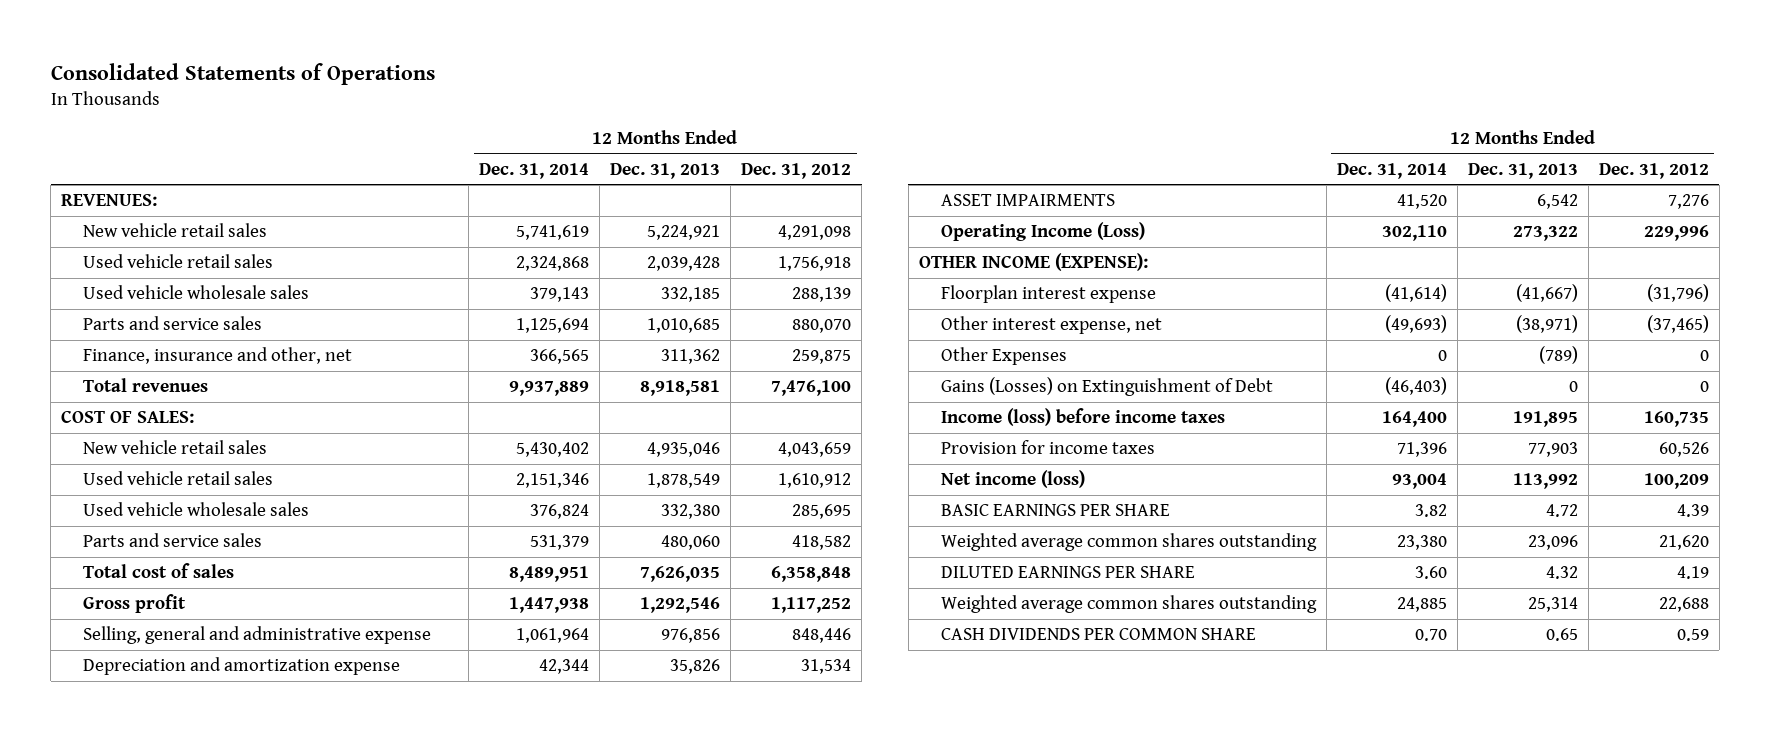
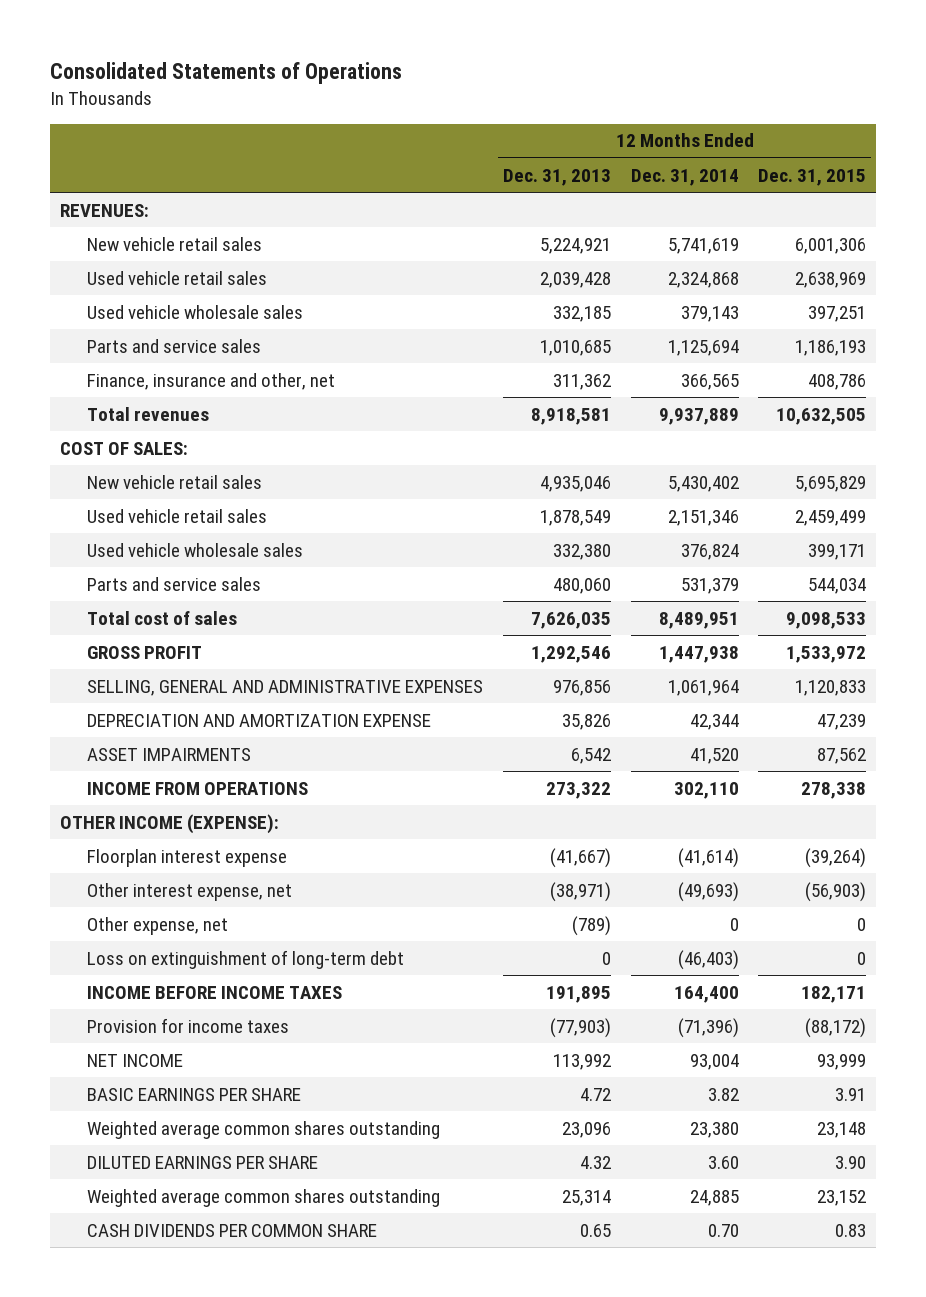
[741,162,852,179] Dec. 31, 2012 -> none
none -> [758,168,867,186] Dec. 31, 2015
[83,593,187,613] Gross profit -> [87,645,203,659] GROSS PROFIT
[83,625,432,644] Selling, general and administrative expense -> [87,679,484,696] SELLING, GENERAL AND ADMINISTRATIVE EXPENSES
[83,656,401,675] Depreciation and amortization expense -> [87,713,432,727] DEPRECIATION AND AMORTIZATION EXPENSE
[940,221,1145,241] Operating Income (Loss) -> [87,781,309,795] INCOME FROM OPERATIONS
[940,346,1067,365] Other Expenses -> [87,916,229,935] Other expense, net
[940,376,1273,396] Gains (Losses) on Extinguishment of Debt -> [87,949,405,969] Loss on extinguishment of long-term debt
[940,407,1225,426] Income (loss) before income taxes -> [87,985,343,999] INCOME BEFORE INCOME TAXES
[1396,441,1447,457] 71,396 -> [677,1017,739,1038] (71,396)
[1527,441,1578,457] 77,903 -> [549,1017,611,1038] (77,903)
[940,469,1085,488] Net income (loss) -> [87,1053,184,1067] NET INCOME

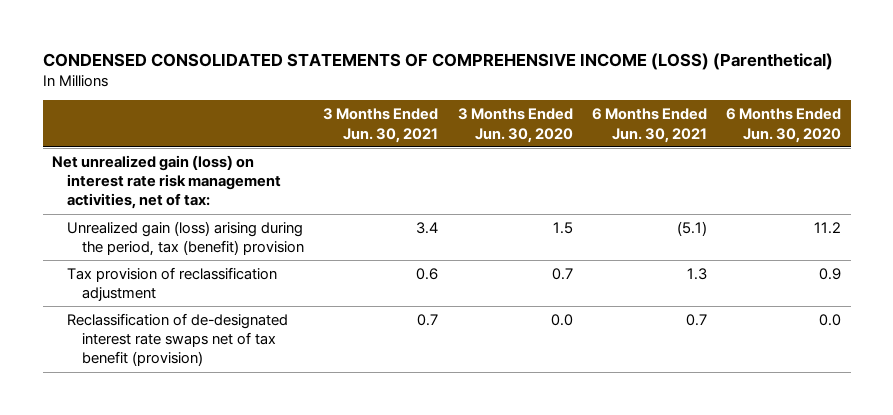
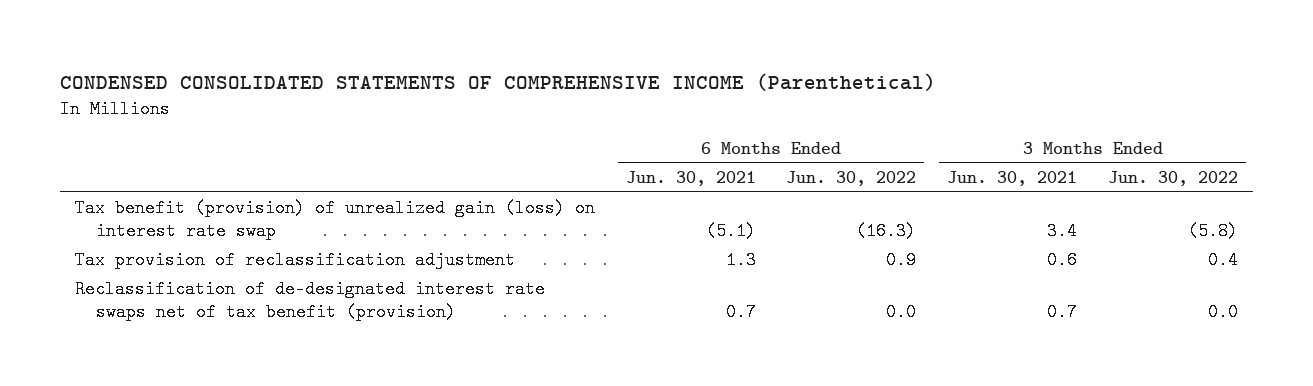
[42,52,833,70] CONDENSED CONSOLIDATED STATEMENTS OF COMPREHENSIVE INCOME (LOSS) (Parenthetical) -> [59,72,936,91] CONDENSED CONSOLIDATED STATEMENTS OF COMPREHENSIVE INCOME (Parenthetical)
[457,108,573,143] 3 Months Ended Jun. 30, 2020 -> none
[726,108,842,143] 6 Months Ended Jun. 30, 2020 -> none
none -> [786,170,917,186] Jun. 30, 2022
none -> [1107,170,1238,186] Jun. 30, 2022
[52,154,282,210] Net unrealized gain (loss) on interest rate risk management activities, net of tax: -> none
[67,220,305,257] Unrealized gain (loss) arising during the period, tax (benefit) provision -> [74,199,595,241] Tax benefit (provision) of unrealized gain (loss) on interest rate swap

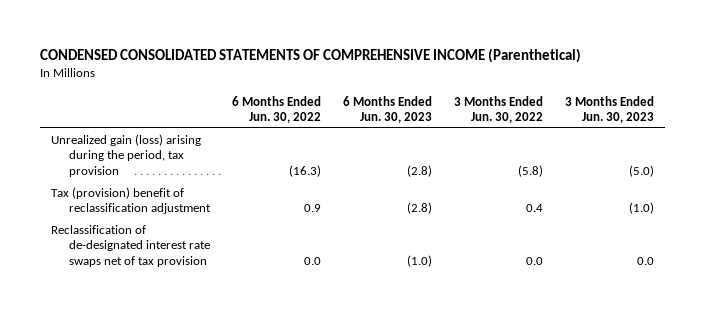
[625,170,756,186] Jun. 30, 2021 -> none
[947,170,1078,186] Jun. 30, 2021 -> none
none -> [343,95,433,123] 6 Months Ended Jun. 30, 2023
none -> [565,95,655,123] 3 Months Ended Jun. 30, 2023
[74,199,595,241] Tax benefit (provision) of unrealized gain (loss) on interest rate swap -> [51,134,202,177] Unrealized gain (loss) arising during the period, tax provision
[74,251,515,270] Tax provision of reclassification adjustment -> [51,187,212,215] Tax (provision) benefit of reclassification adjustment
[74,280,545,322] Reclassification of de-designated interest rate swaps net of tax benefit (provision) -> [51,225,211,267] Reclassification of de-designated interest rate swaps net of tax provision

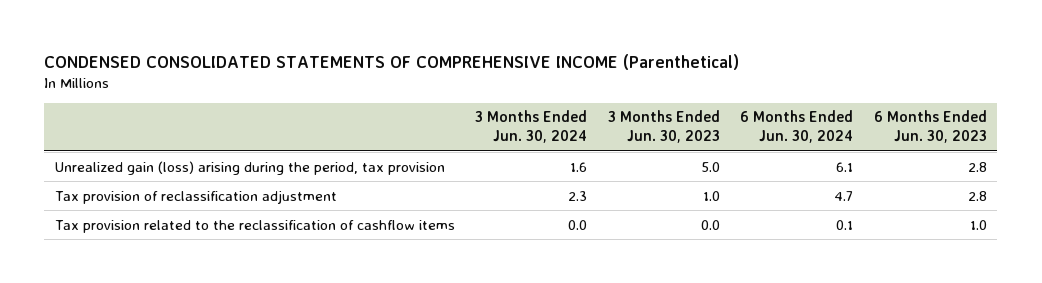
[232,95,322,123] 6 Months Ended Jun. 30, 2022 -> none
[454,95,544,123] 3 Months Ended Jun. 30, 2022 -> none
none -> [475,110,588,144] 3 Months Ended Jun. 30, 2024
none -> [740,110,854,144] 6 Months Ended Jun. 30, 2024
[407,164,433,177] (2.8) -> [968,161,988,172] 2.8
[629,164,655,177] (5.0) -> [700,161,720,172] 5.0
[51,187,212,215] Tax (provision) benefit of reclassification adjustment -> [54,189,337,204] Tax provision of reclassification adjustment
[407,202,433,215] (2.8) -> [968,190,988,201] 2.8
[629,202,655,215] (1.0) -> [702,190,720,201] 1.0
[51,225,211,267] Reclassification of de-designated interest rate swaps net of tax provision -> [54,219,455,233] Tax provision related to the reclassification of cashflow items
[407,254,433,267] (1.0) -> [970,219,988,230] 1.0

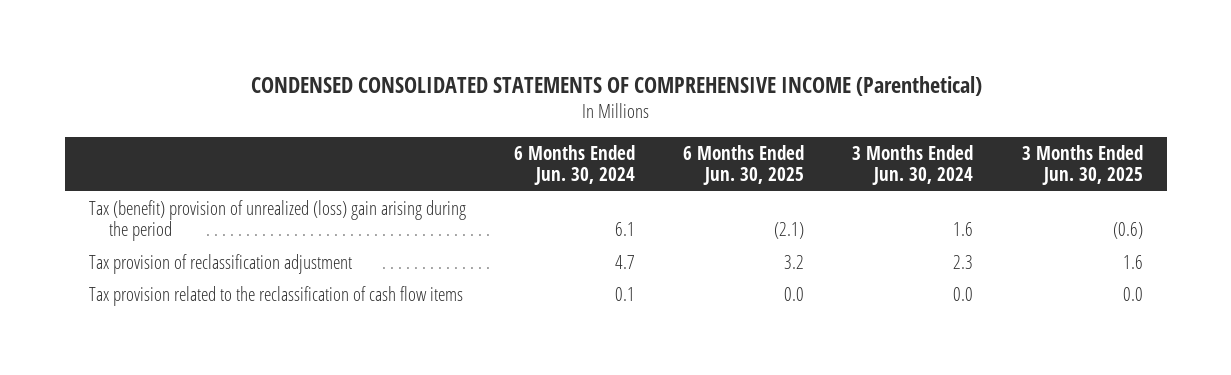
[607,110,720,144] 3 Months Ended Jun. 30, 2023 -> none
[874,110,988,144] 6 Months Ended Jun. 30, 2023 -> none
none -> [683,144,805,186] 6 Months Ended Jun. 30, 2025
none -> [1021,144,1143,186] 3 Months Ended Jun. 30, 2025
[54,160,445,175] Unrealized gain (loss) arising during the period, tax provision -> [88,199,466,242] Tax (benefit) provision of unrealized (loss) gain arising during the period
[54,219,455,233] Tax provision related to the reclassification of cashflow items -> [88,285,463,306] Tax provision related to the reclassification of cash flow items

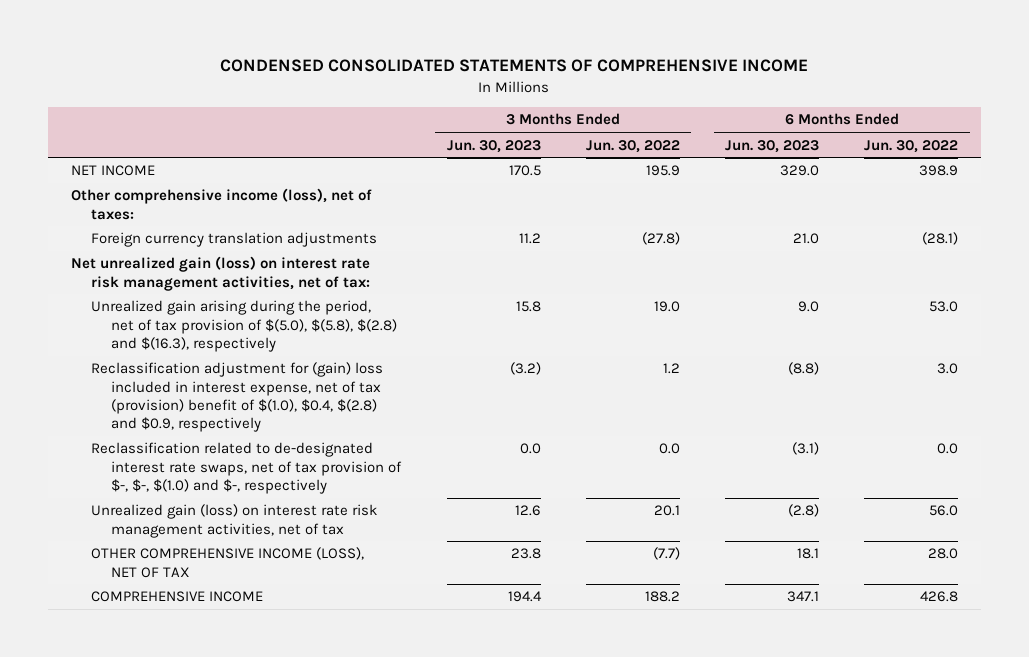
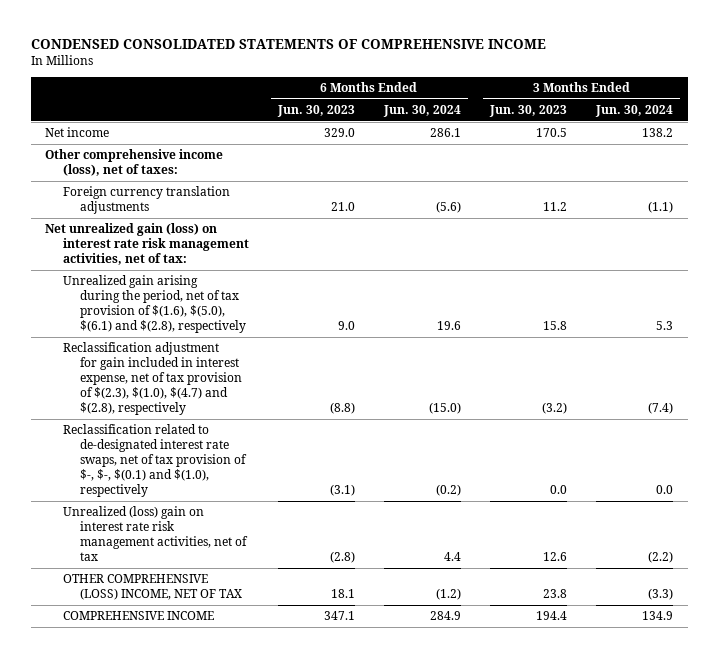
[585,139,680,153] Jun. 30, 2022 -> none
[864,139,959,153] Jun. 30, 2022 -> none
none -> [382,105,461,118] Jun. 30, 2024
none -> [595,105,674,118] Jun. 30, 2024
[70,165,155,177] NET INCOME -> [45,127,110,138] Net income
[90,300,398,352] Unrealized gain arising during the period, net of tax provision of $(5.0), $(5.8), $(2.8) and $(16.3), respectively -> [62,275,247,334] Unrealized gain arising during the period, net of tax provision of $(1.6), $(5.0), $(6.1) and $(2.8), respectively
[90,362,383,432] Reclassification adjustment for (gain) loss included in interest expense, net of tax (provision) benefit of $(1.0), $0.4, $(2.8) and $0.9, respectively -> [62,342,243,416] Reclassification adjustment for gain included in interest expense, net of tax provision of $(2.3), $(1.0), $(4.7) and $(2.8), respectively
[90,442,403,494] Reclassification related to de-designated interest rate swaps, net of tax provision of $-, $-, $(1.0) and $-, respectively -> [62,424,248,498] Reclassification related to de-designated interest rate swaps, net of tax provision of $-, $-, $(0.1) and $(1.0), respectively
[90,504,377,538] Unrealized gain (loss) on interest rate risk management activities, net of tax -> [62,506,249,562] Unrealized (loss) gain on interest rate risk management activities, net of tax
[90,547,364,578] OTHER COMPREHENSIVE INCOME (LOSS), NET OF TAX -> [62,574,243,601] OTHER COMPREHENSIVE (LOSS) INCOME, NET OF TAX

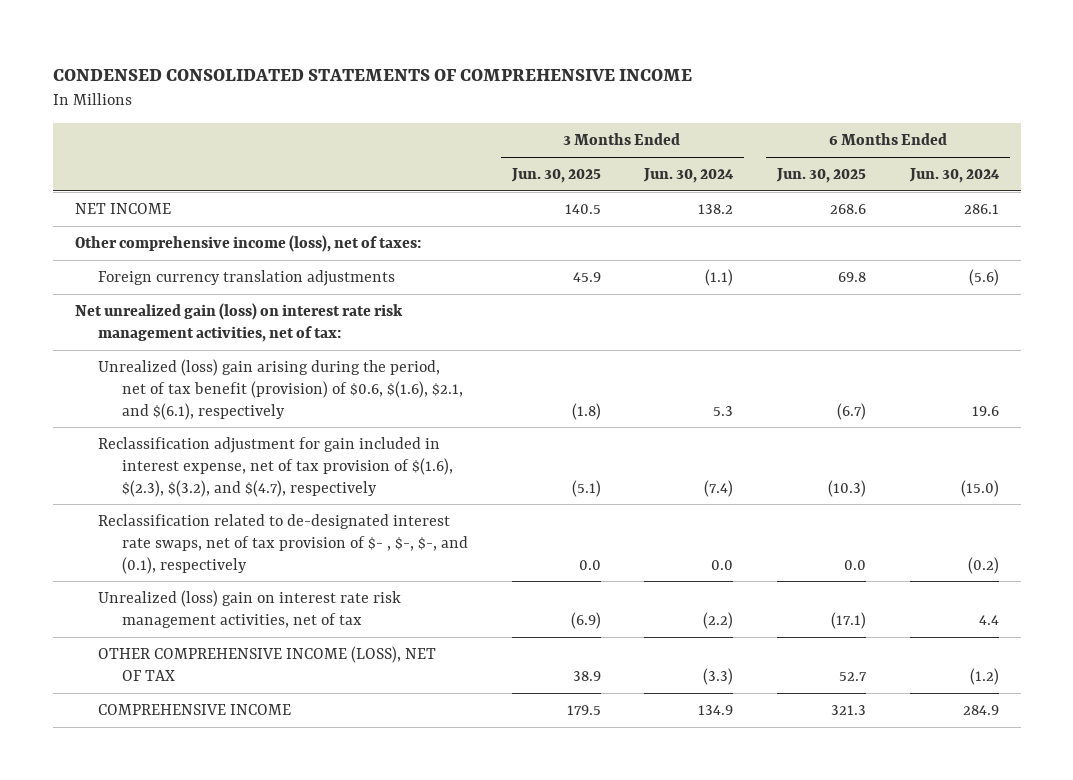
[276,105,355,118] Jun. 30, 2023 -> none
[489,105,568,118] Jun. 30, 2023 -> none
none -> [510,168,601,184] Jun. 30, 2025
none -> [776,168,867,184] Jun. 30, 2025
[45,127,110,138] Net income -> [74,203,171,215] NET INCOME
[62,275,247,334] Unrealized gain arising during the period, net of tax provision of $(1.6), $(5.0), $(6.1) and $(2.8), respectively -> [98,359,463,420] Unrealized (loss) gain arising during the period, net of tax benefit (provision) of $0.6, $(1.6), $2.1, and $(6.1), respectively
[62,342,243,416] Reclassification adjustment for gain included in interest expense, net of tax provision of $(2.3), $(1.0), $(4.7) and $(2.8), respectively -> [98,437,453,497] Reclassification adjustment for gain included in interest expense, net of tax provision of $(1.6), $(2.3), $(3.2), and $(4.7), respectively
[62,424,248,498] Reclassification related to de-designated interest rate swaps, net of tax provision of $-, $-, $(0.1) and $(1.0), respectively -> [98,514,468,574] Reclassification related to de-designated interest rate swaps, net of tax provision of $- , $-, $-, and (0.1), respectively
[62,574,243,601] OTHER COMPREHENSIVE (LOSS) INCOME, NET OF TAX -> [98,646,437,681] OTHER COMPREHENSIVE INCOME (LOSS), NET OF TAX

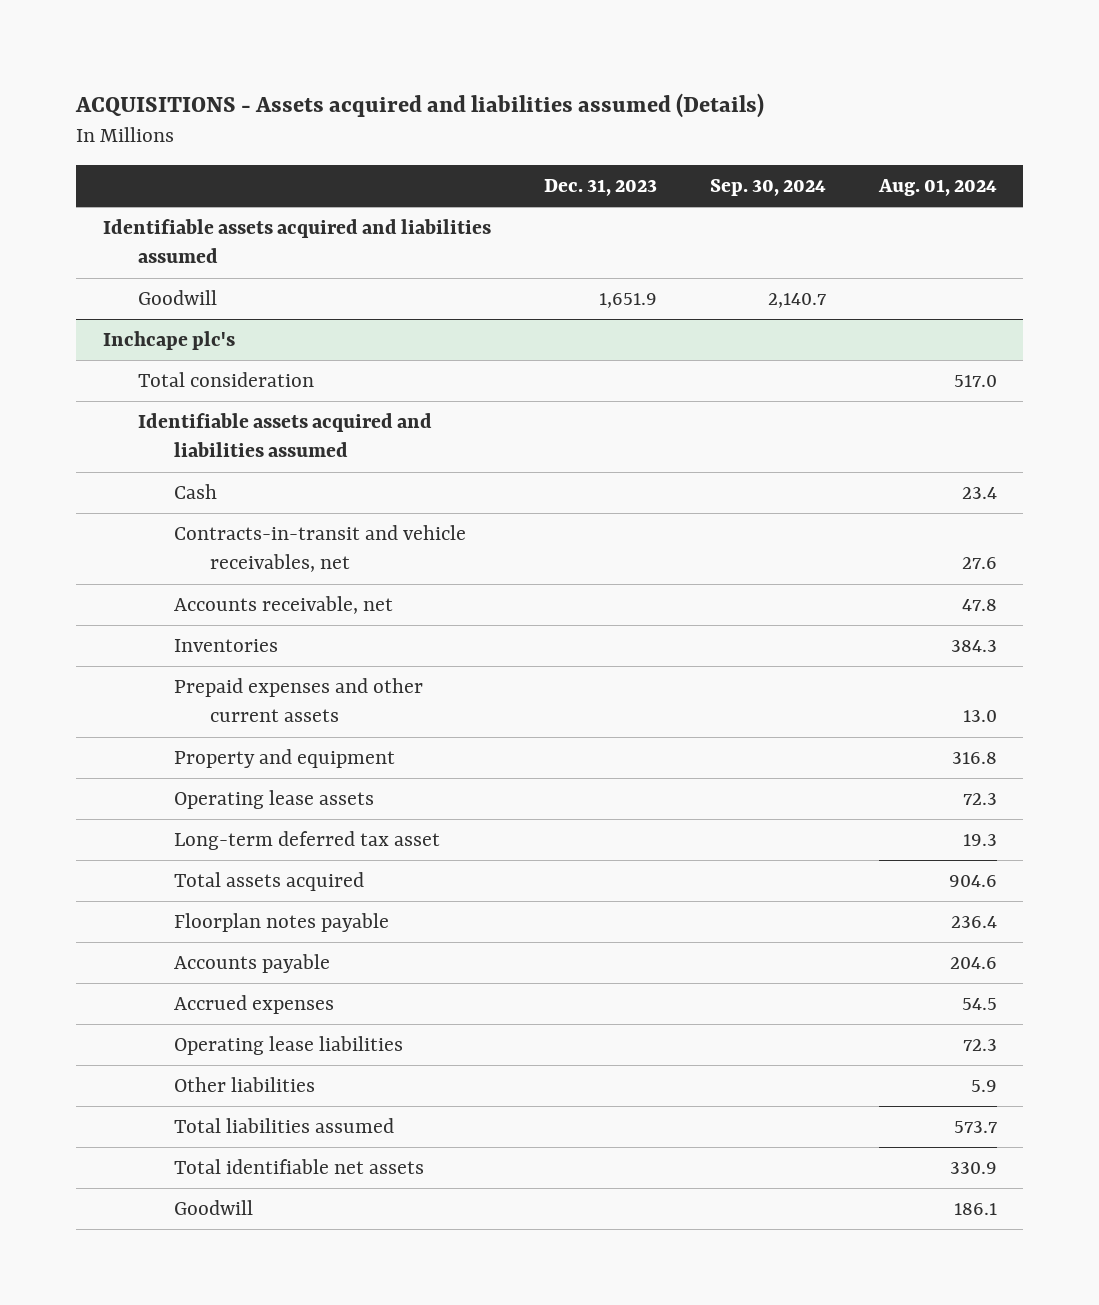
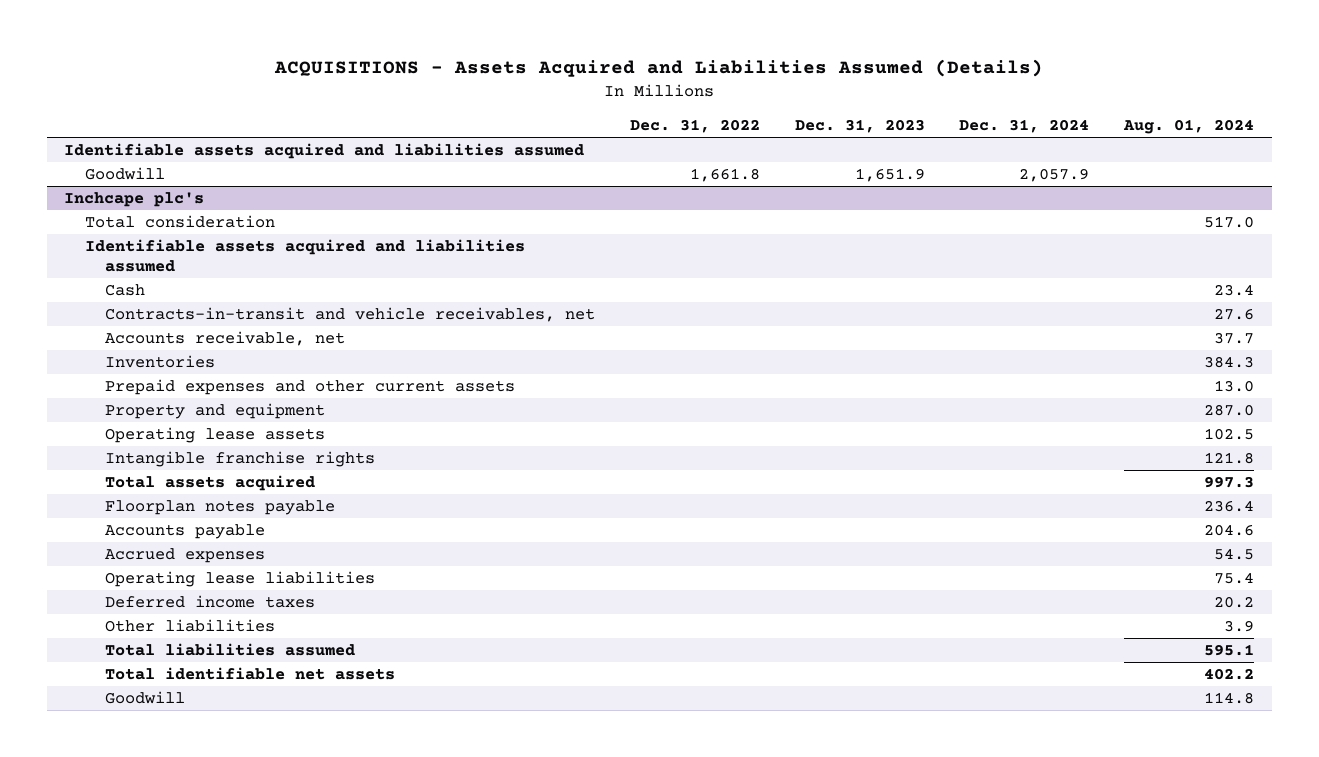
[75,92,765,118] ACQUISITIONS - Assets acquired and liabilities assumed (Details) -> [274,59,1044,78] ACQUISITIONS - Assets Acquired and Liabilities Assumed (Details)
[709,179,826,197] Sep. 30, 2024 -> none
none -> [629,118,760,133] Dec. 31, 2022
none -> [959,118,1090,133] Dec. 31, 2024
[961,599,997,612] 47.8 -> [1214,332,1255,345] 37.7
[174,831,441,851] Long-term deferred tax asset -> none
[951,752,997,765] 316.8 -> [1204,404,1255,417] 287.0
[962,793,997,806] 72.3 -> [1204,428,1255,441] 102.5
none -> [104,451,375,468] Intangible franchise rights
[948,875,997,888] 904.6 -> [1204,476,1255,489] 997.3
[962,1039,997,1052] 72.3 -> [1214,572,1255,585] 75.4
none -> [104,595,315,609] Deferred income taxes
[970,1080,997,1093] 5.9 -> [1224,620,1255,633] 3.9
[953,1121,997,1134] 573.7 -> [1204,644,1255,657] 595.1
[949,1162,997,1175] 330.9 -> [1204,668,1255,681] 402.2
[953,1203,997,1216] 186.1 -> [1204,692,1255,705] 114.8

